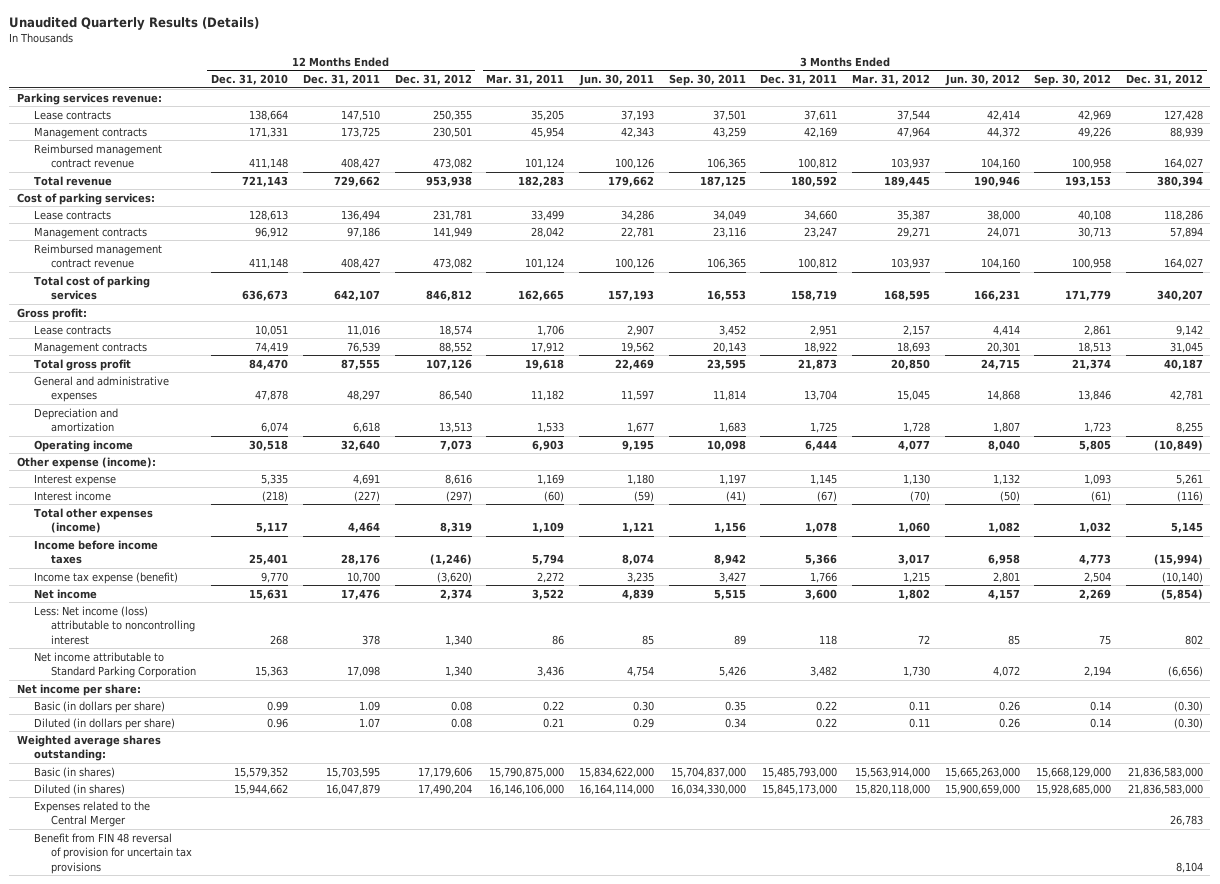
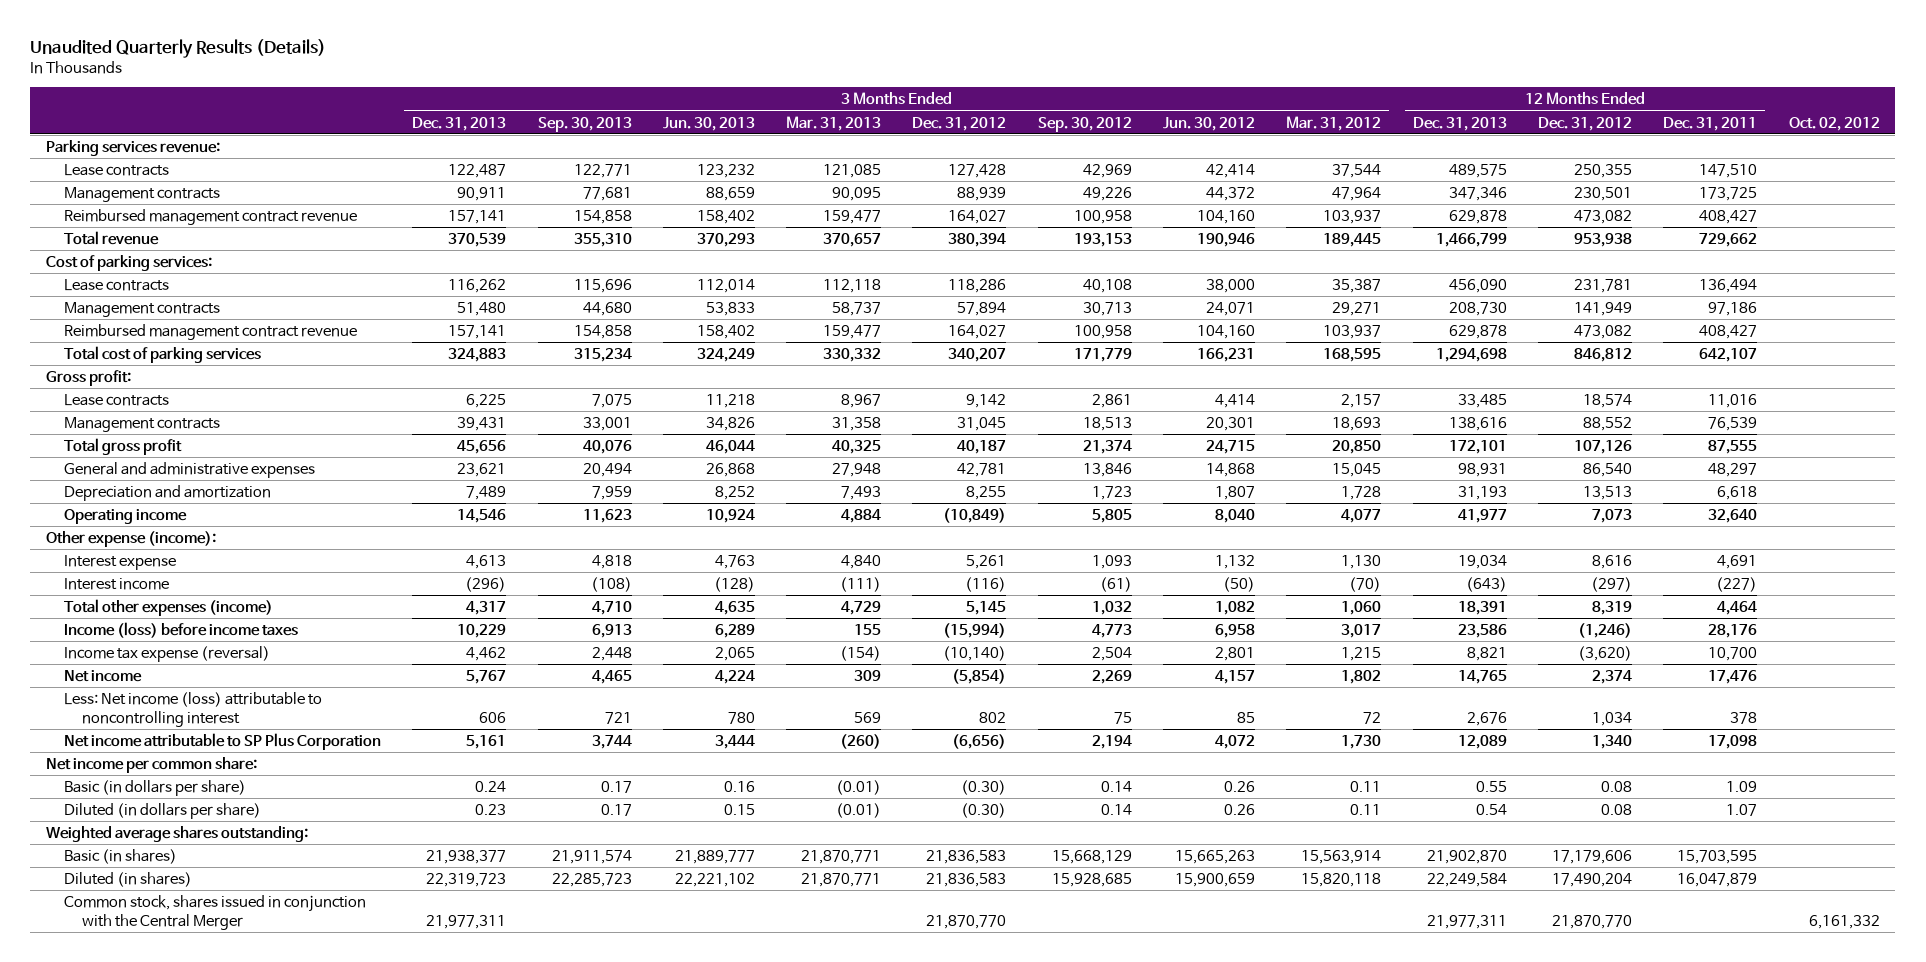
[211,74,289,86] Dec. 31, 2010 -> none
[486,74,565,86] Mar. 31, 2011 -> none
[578,74,654,87] Jun. 30, 2011 -> none
[668,74,746,87] Sep. 30, 2011 -> none
[760,74,838,86] Dec. 31, 2011 -> none
none -> [412,116,507,131] Dec. 31, 2013
none -> [537,116,632,132] Sep. 30, 2013
none -> [662,116,755,131] Jun. 30, 2013
none -> [786,115,882,131] Mar. 31, 2013
none -> [1412,116,1507,131] Dec. 31, 2013
none -> [1788,116,1880,131] Oct. 02, 2012
[34,539,159,565] Income before income taxes -> [63,621,298,638] Income (loss) before income taxes
[34,571,179,584] Income tax expense (benefit) -> [63,645,270,662] Income tax expense (reversal)
[444,634,472,646] 1,340 -> [1592,711,1633,726] 1,034
[34,651,197,679] Net income attributable to Standard Parking Corporation -> [63,732,381,750] Net income attributable to SP Plus Corporation
[16,683,141,696] Net income per share: -> [46,756,258,773] Net income per common share:
[34,800,151,828] Expenses related to the Central Merger -> none
[34,832,193,874] Benefit from FIN 48 reversal of provision for uncertain tax provisions -> none
[855,766,931,778] 15,563,914,000 -> [1301,849,1382,864] 15,563,914
[944,766,1020,778] 15,665,263,000 -> [1175,849,1256,864] 15,665,263
[1036,766,1112,778] 15,668,129,000 -> [1051,849,1132,864] 15,668,129
[1128,766,1204,778] 21,836,583,000 -> [926,849,1007,864] 21,836,583
[855,783,931,795] 15,820,118,000 -> [1301,872,1382,887] 15,820,118
[944,783,1020,795] 15,900,659,000 -> [1175,872,1256,887] 15,900,659
[1036,783,1112,795] 15,928,685,000 -> [1051,872,1132,887] 15,928,685
[1128,783,1204,795] 21,836,583,000 -> [926,872,1007,887] 21,836,583
none -> [63,894,366,930] Common stock, shares issued in conjunction with the Central Merger

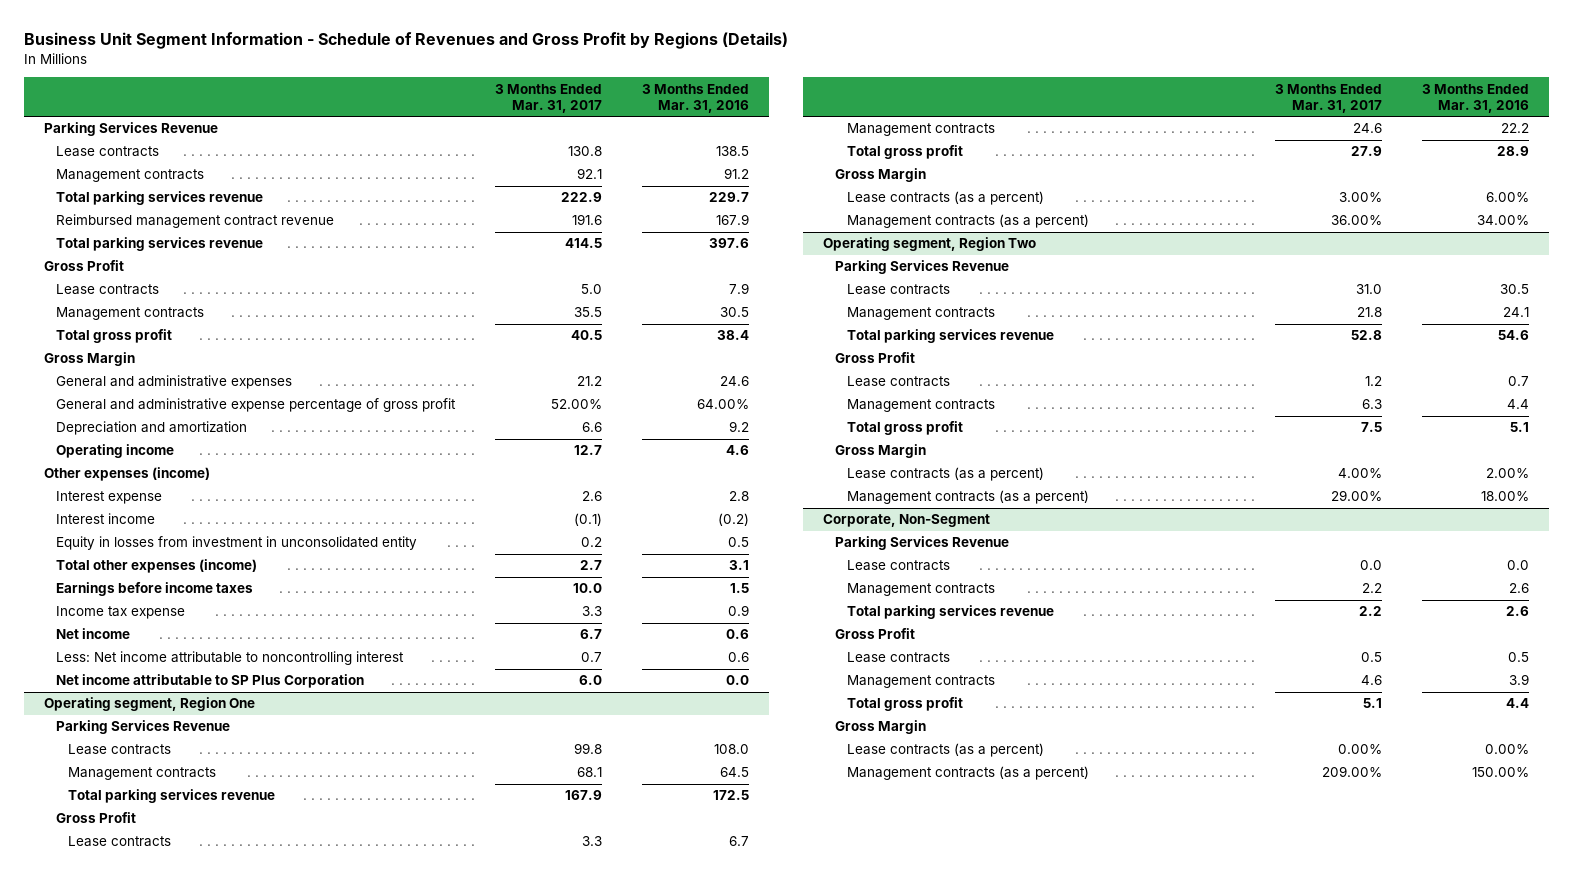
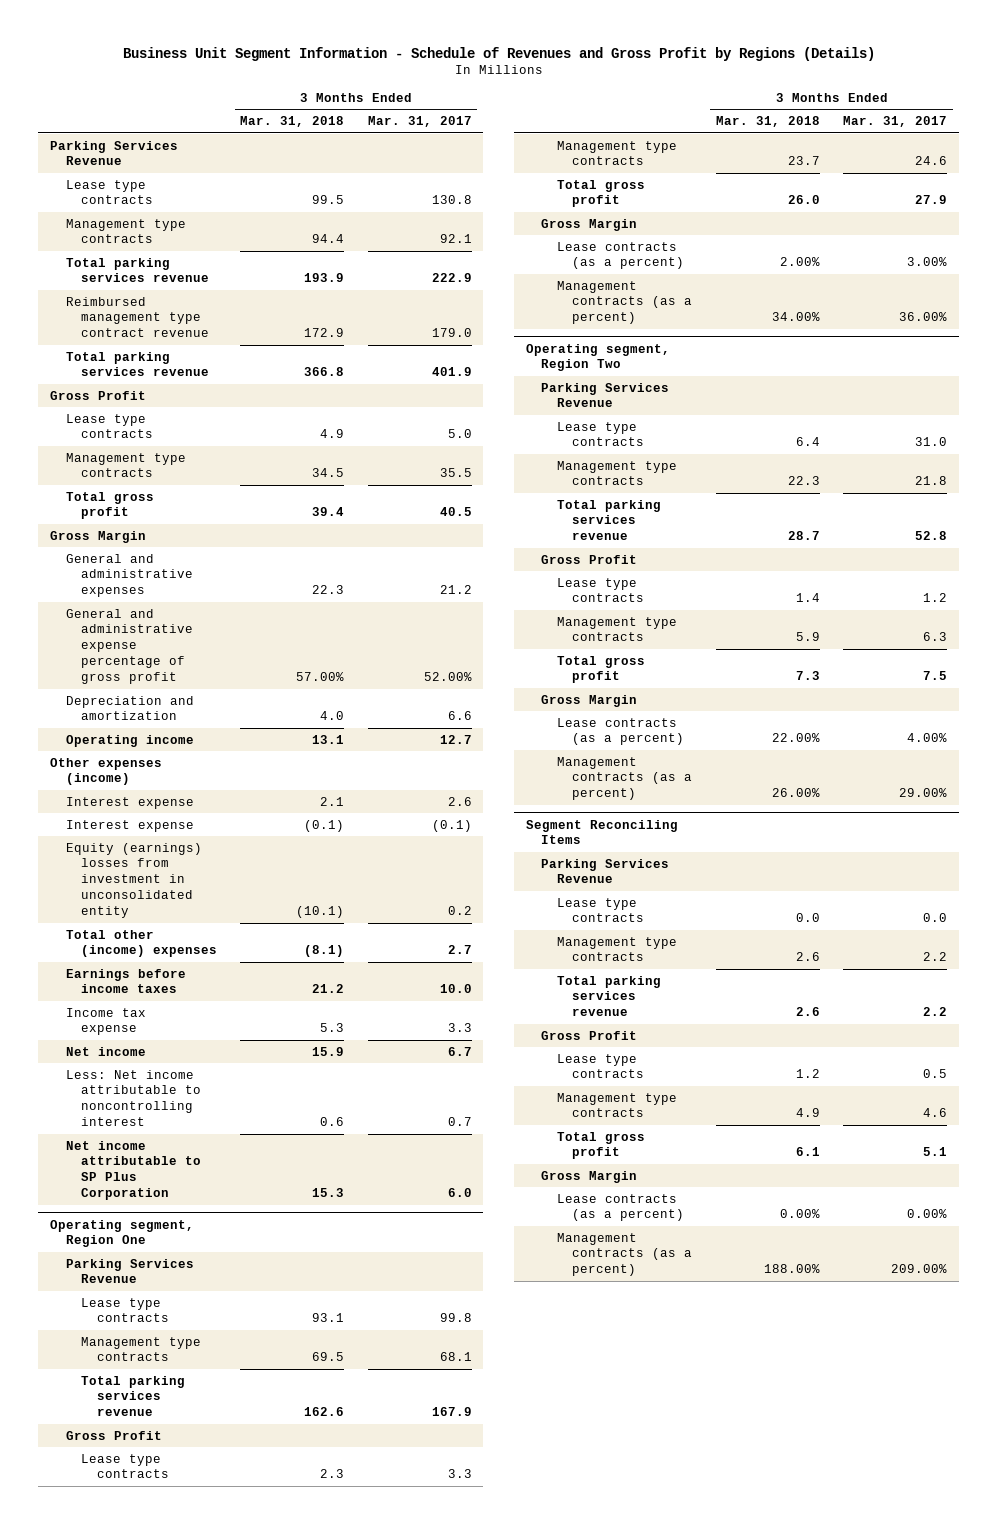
[642,83,750,114] 3 Months Ended Mar. 31, 2016 -> none
none -> [240,116,345,128] Mar. 31, 2018
[55,146,159,158] Lease contracts -> [65,179,154,205] Lease type contracts
[55,169,204,183] Management contracts -> [65,218,186,244] Management type contracts
[55,214,334,229] Reimbursed management contract revenue -> [65,296,210,338] Reimbursed management type contract revenue
[572,214,603,226] 191.6 -> [431,328,472,338] 179.0
[565,238,603,249] 414.5 -> [431,367,472,377] 401.9
[55,284,159,296] Lease contracts -> [65,413,154,439] Lease type contracts
[55,307,204,321] Management contracts -> [65,452,186,478] Management type contracts
[55,513,155,525] Interest income -> [65,819,194,832] Interest expense
[55,536,417,551] Equity in losses from investment in unconsolidated entity -> [65,842,202,918] Equity (earnings) losses from investment in unconsolidated entity
[55,559,257,574] Total other expenses (income) -> [65,929,218,958] Total other (income) expenses
[67,744,171,756] Lease contracts -> [81,1297,169,1323] Lease type contracts
[67,767,216,781] Management contracts -> [81,1336,202,1362] Management type contracts
[67,836,171,848] Lease contracts -> [81,1453,169,1479] Lease type contracts
[847,123,996,137] Management contracts -> [556,140,677,166] Management type contracts
[847,284,951,296] Lease contracts -> [556,421,645,447] Lease type contracts
[847,307,996,321] Management contracts -> [556,460,677,486] Management type contracts
[847,376,951,388] Lease contracts -> [556,577,645,603] Lease type contracts
[847,399,996,413] Management contracts -> [556,616,677,642] Management type contracts
[823,514,991,528] Corporate, Non-Segment -> none
none -> [525,819,678,845] Segment Reconciling Items
[847,560,951,572] Lease contracts -> [556,897,645,923] Lease type contracts
[847,583,996,597] Management contracts -> [556,936,677,962] Management type contracts
[847,652,951,664] Lease contracts -> [556,1053,645,1079] Lease type contracts
[847,675,996,689] Management contracts -> [556,1092,677,1118] Management type contracts

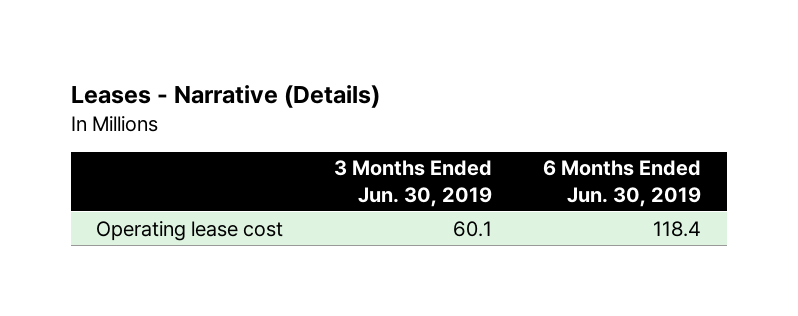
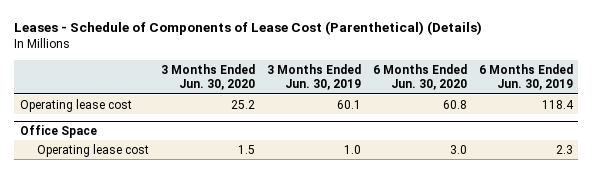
[70,84,380,108] Leases - Narrative (Details) -> [14,21,483,36] Leases - Schedule of Components of Lease Cost (Parenthetical) (Details)
none -> [161,63,256,91] 3 Months Ended Jun. 30, 2020
none -> [372,63,467,91] 6 Months Ended Jun. 30, 2020
none -> [20,124,98,138] Office Space
none -> [37,143,150,157] Operating lease cost

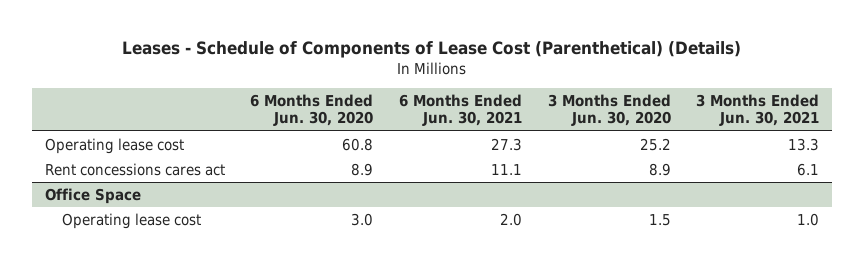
[266,63,361,91] 3 Months Ended Jun. 30, 2019 -> none
[478,63,573,91] 6 Months Ended Jun. 30, 2019 -> none
none -> [399,93,523,127] 6 Months Ended Jun. 30, 2021
none -> [696,93,820,127] 3 Months Ended Jun. 30, 2021
none -> [44,162,225,176] Rent concessions cares act

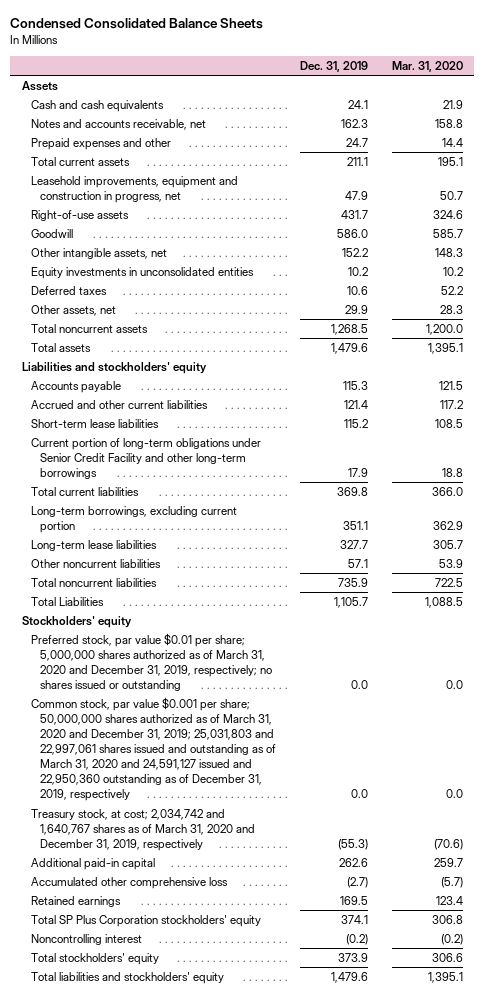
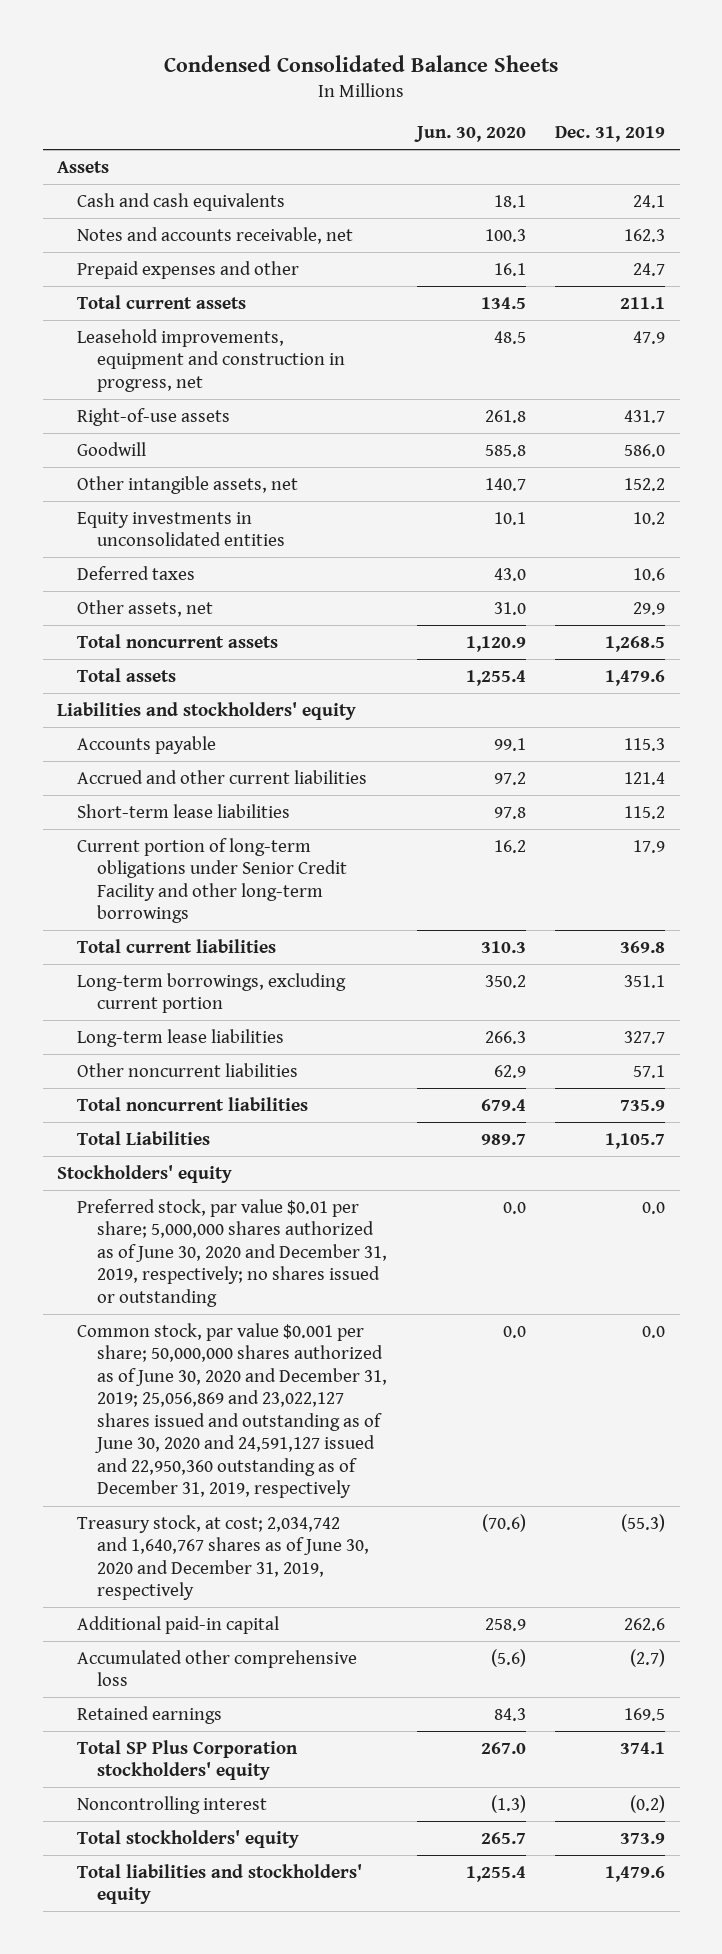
[391,60,463,72] Mar. 31, 2020 -> none
none -> [413,126,526,143] Jun. 30, 2020
[31,632,273,692] Preferred stock, par value $0.01 per share; 5,000,000 shares authorized as of March 31, 2020 and December 31, 2019, respectively; no shares issued or outstanding -> [77,1198,388,1307] Preferred stock, par value $0.01 per share; 5,000,000 shares authorized as of June 30, 2020 and December 31, 2019, respectively; no shares issued or outstanding
[31,696,277,802] Common stock, par value $0.001 per share; 50,000,000 shares authorized as of March 31, 2020 and December 31, 2019; 25,031,803 and 22,997,061 shares issued and outstanding as of March 31, 2020 and 24,591,127 issued and 22,950,360 outstanding as of December 31, 2019, respectively -> [77,1322,388,1499] Common stock, par value $0.001 per share; 50,000,000 shares authorized as of June 30, 2020 and December 31, 2019; 25,056,869 and 23,022,127 shares issued and outstanding as of June 30, 2020 and 24,591,127 issued and 22,950,360 outstanding as of December 31, 2019, respectively
[31,808,256,852] Treasury stock, at cost; 2,034,742 and 1,640,767 shares as of March 31, 2020 and December 31, 2019, respectively -> [77,1514,370,1601] Treasury stock, at cost; 2,034,742 and 1,640,767 shares as of June 30, 2020 and December 31, 2019, respectively

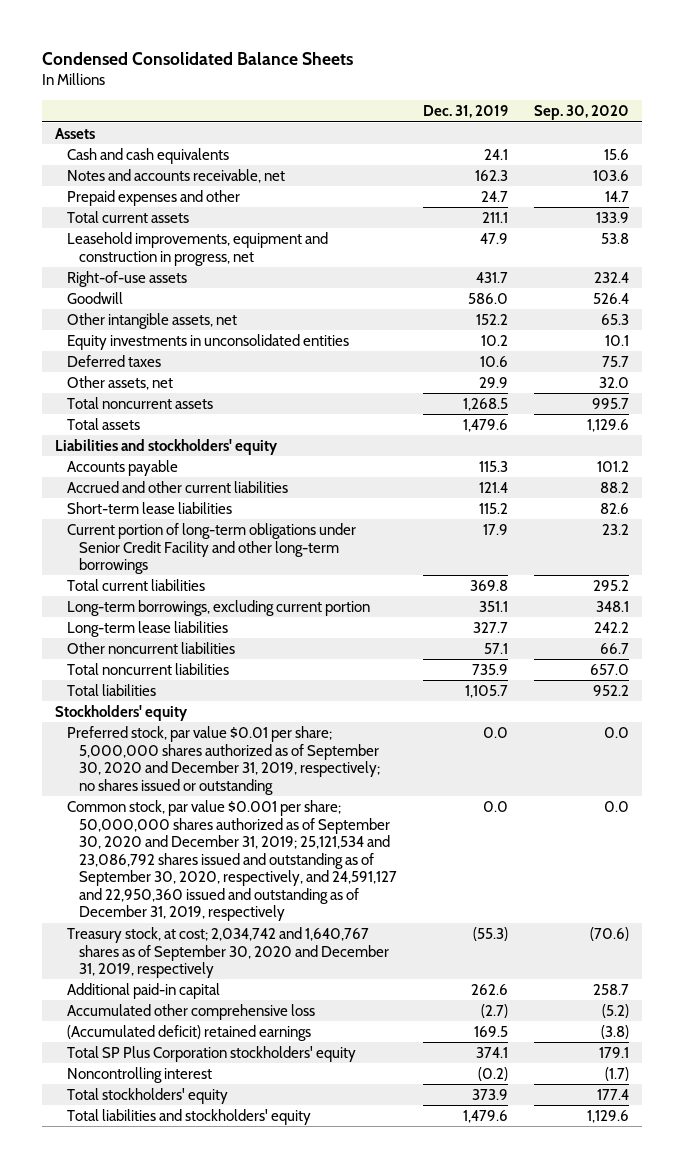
[413,126,526,143] Jun. 30, 2020 -> none
none -> [533,105,629,121] Sep. 30, 2020
[77,1130,211,1145] Total Liabilities -> [66,683,156,696] Total liabilities
[77,1198,388,1307] Preferred stock, par value $0.01 per share; 5,000,000 shares authorized as of June 30, 2020 and December 31, 2019, respectively; no shares issued or outstanding -> [66,725,380,795] Preferred stock, par value $0.01 per share; 5,000,000 shares authorized as of September 30, 2020 and December 31, 2019, respectively; no shares issued or outstanding
[77,1322,388,1499] Common stock, par value $0.001 per share; 50,000,000 shares authorized as of June 30, 2020 and December 31, 2019; 25,056,869 and 23,022,127 shares issued and outstanding as of June 30, 2020 and 24,591,127 issued and 22,950,360 outstanding as of December 31, 2019, respectively -> [66,799,397,922] Common stock, par value $0.001 per share; 50,000,000 shares authorized as of September 30, 2020 and December 31, 2019; 25,121,534 and 23,086,792 shares issued and outstanding as of September 30, 2020, respectively, and 24,591,127 and 22,950,360 issued and outstanding as of December 31, 2019, respectively
[77,1514,370,1601] Treasury stock, at cost; 2,034,742 and 1,640,767 shares as of June 30, 2020 and December 31, 2019, respectively -> [66,926,389,979] Treasury stock, at cost; 2,034,742 and 1,640,767 shares as of September 30, 2020 and December 31, 2019, respectively
[77,1705,223,1724] Retained earnings -> [66,1024,311,1041] (Accumulated deficit) retained earnings

